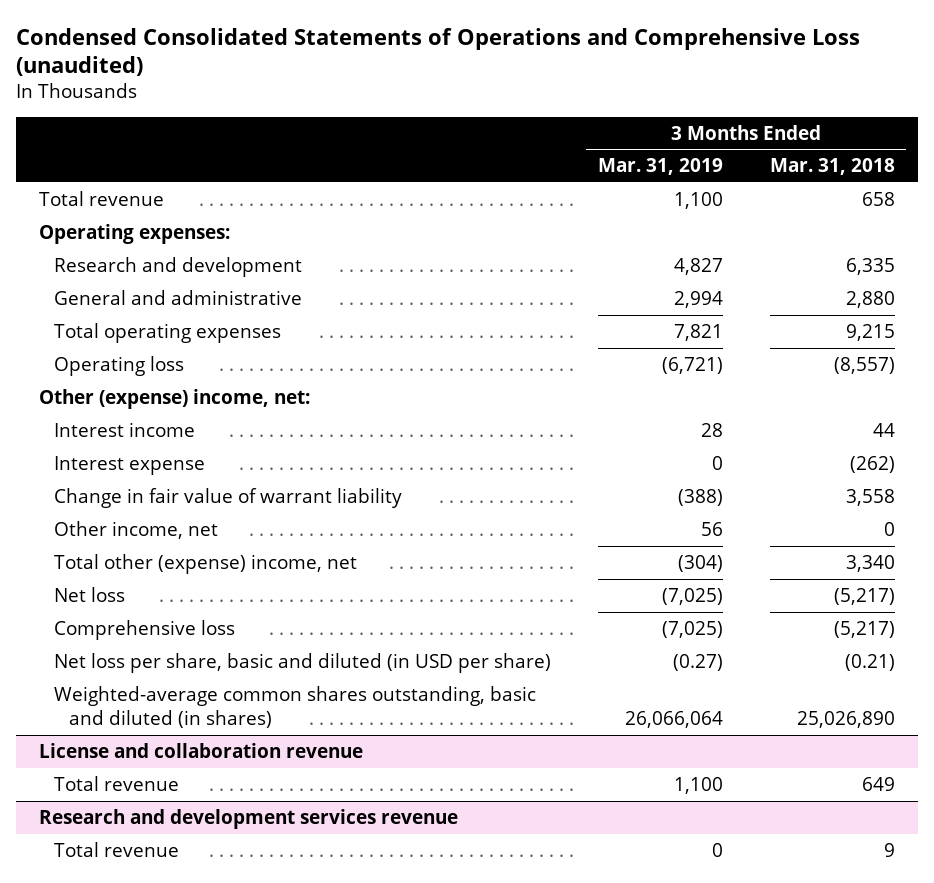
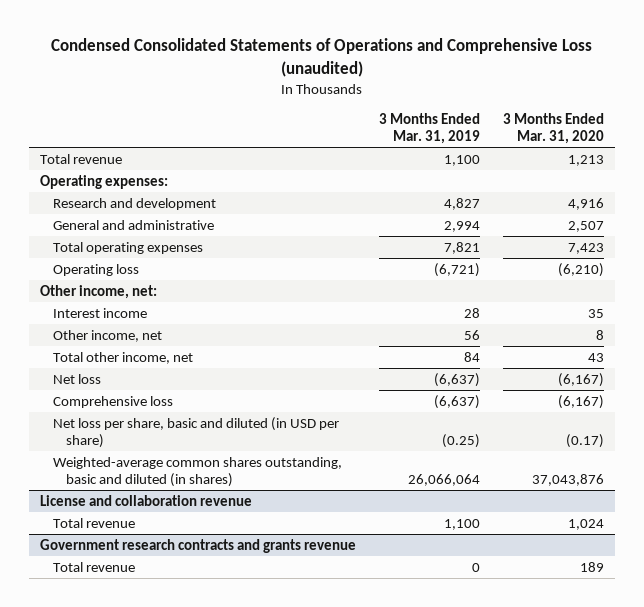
[769,158,895,176] Mar. 31, 2018 -> none
none -> [502,112,604,145] 3 Months Ended Mar. 31, 2020
[39,388,311,409] Other (expense) income, net: -> [40,284,158,299] Other income, net:
[53,455,205,475] Interest expense -> none
[53,487,402,508] Change in fair value of warrant liability -> none
[53,553,357,574] Total other (expense) income, net -> [53,351,194,364] Total other income, net
[677,554,723,572] (304) -> [464,351,481,362] 84
[661,587,723,605] (7,025) -> [434,372,481,387] (6,637)
[661,620,723,638] (7,025) -> [434,394,481,409] (6,637)
[672,653,723,671] (0.27) -> [442,433,481,448] (0.25)
[39,808,459,829] Research and development services revenue -> none
none -> [40,538,357,553] Government research contracts and grants revenue

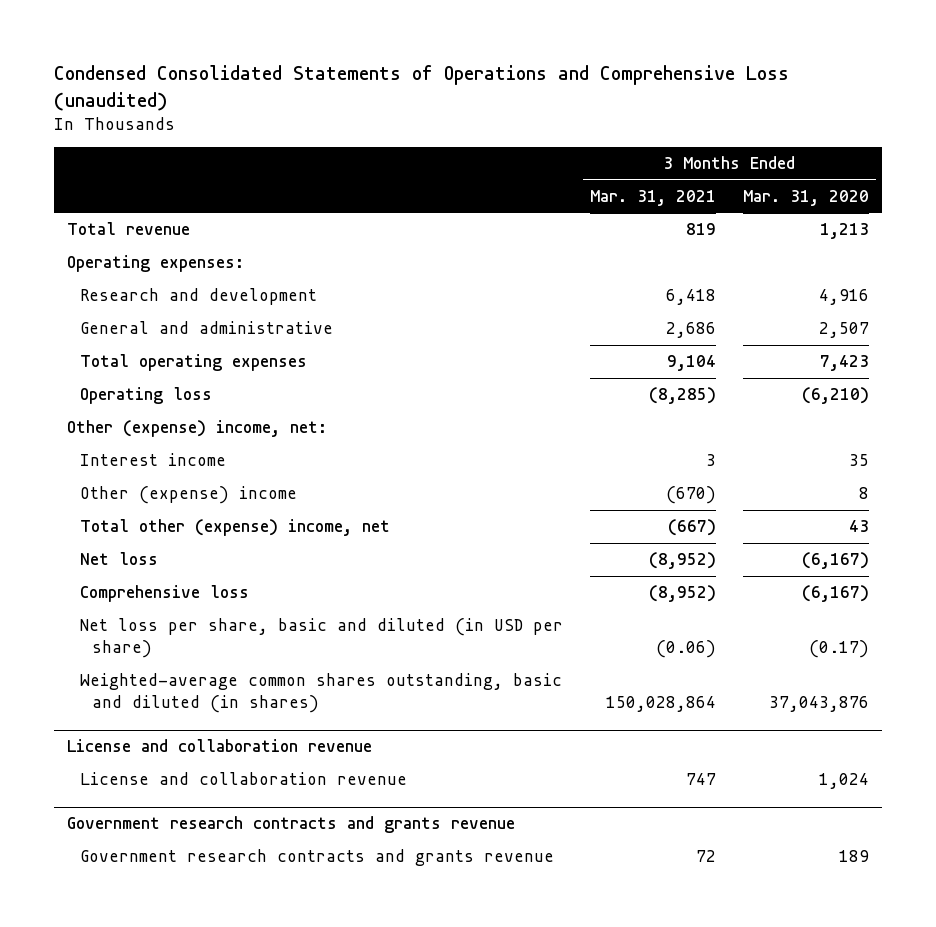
[379,112,481,145] 3 Months Ended Mar. 31, 2019 -> none
none -> [589,189,716,206] Mar. 31, 2021
[40,284,158,299] Other income, net: -> [67,420,328,438] Other (expense) income, net:
[53,329,163,342] Other income, net -> [79,486,297,505] Other (expense) income
[53,351,194,364] Total other income, net -> [79,519,390,537] Total other (expense) income, net
[53,517,136,528] Total revenue -> [79,772,407,786] License and collaboration revenue
[53,561,136,572] Total revenue -> [79,849,554,867] Government research contracts and grants revenue

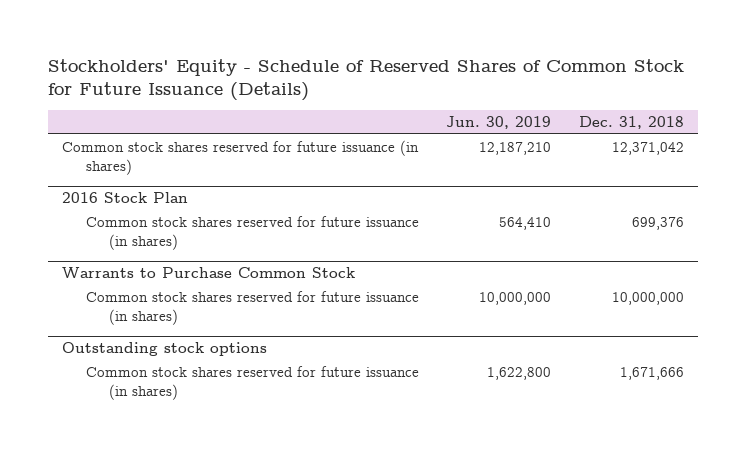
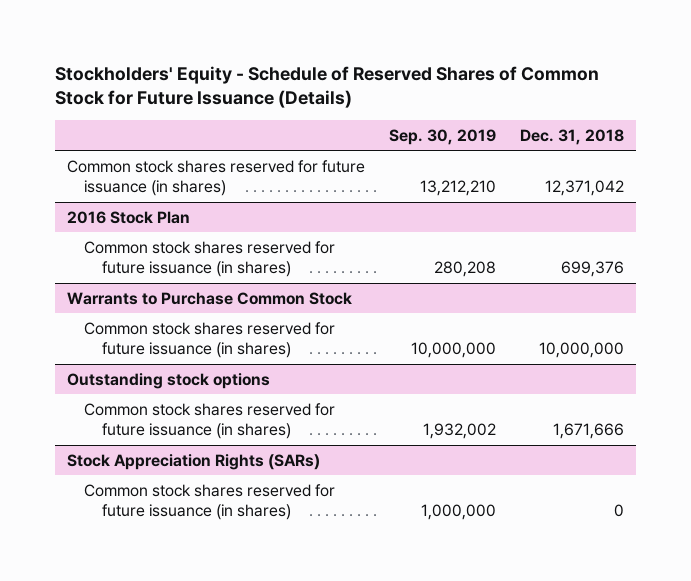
[446,116,552,130] Jun. 30, 2019 -> none
none -> [389,128,497,145] Sep. 30, 2019
none -> [67,453,321,470] Stock Appreciation Rights (SARs)
none -> [84,483,336,521] Common stock shares reserved for future issuance (in shares)

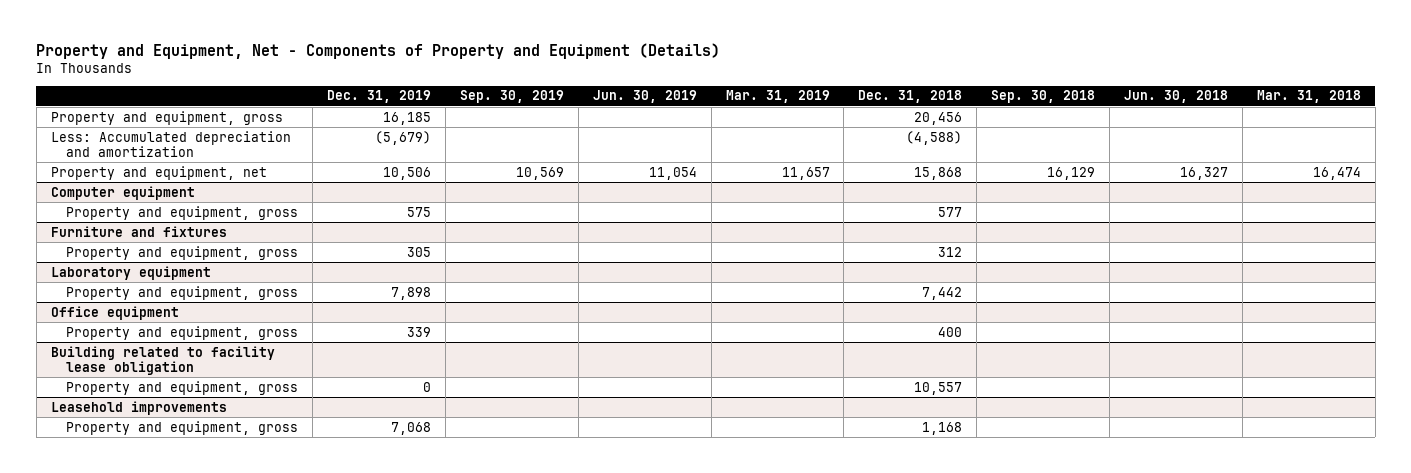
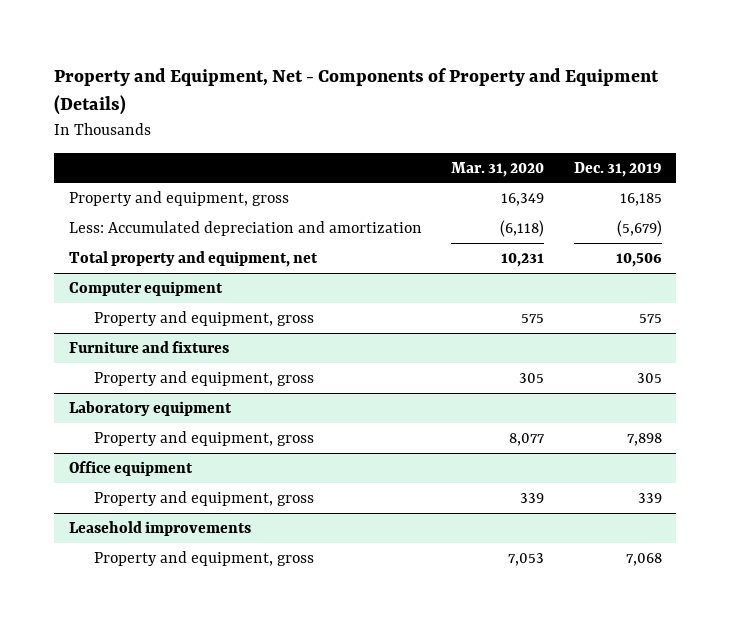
[459,90,564,104] Sep. 30, 2019 -> none
[592,90,697,104] Jun. 30, 2019 -> none
[725,90,830,104] Mar. 31, 2019 -> none
[858,90,963,104] Dec. 31, 2018 -> none
[991,90,1096,104] Sep. 30, 2018 -> none
[1124,90,1229,104] Jun. 30, 2018 -> none
[1256,90,1361,104] Mar. 31, 2018 -> none
none -> [451,161,545,177] Mar. 31, 2020
[50,165,267,180] Property and equipment, net -> [68,250,318,267] Total property and equipment, net
[50,345,275,375] Building related to facility lease obligation -> none
[66,380,299,395] Property and equipment, gross -> none

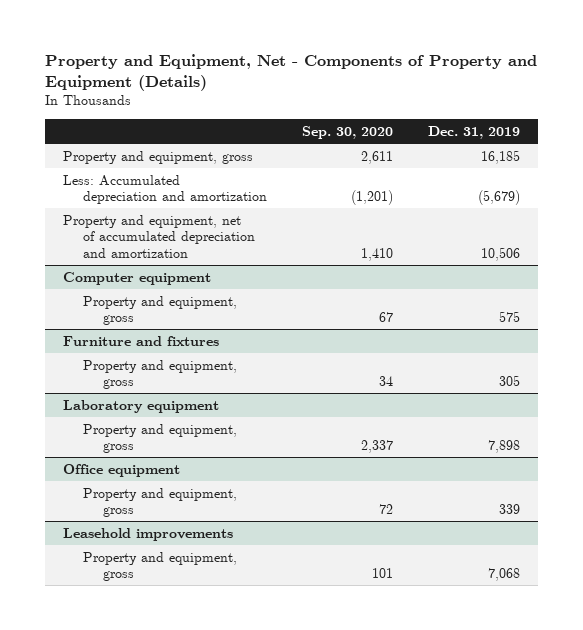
[451,161,545,177] Mar. 31, 2020 -> none
none -> [302,125,394,139] Sep. 30, 2020
[68,250,318,267] Total property and equipment, net -> [62,214,255,258] Property and equipment, net of accumulated depreciation and amortization

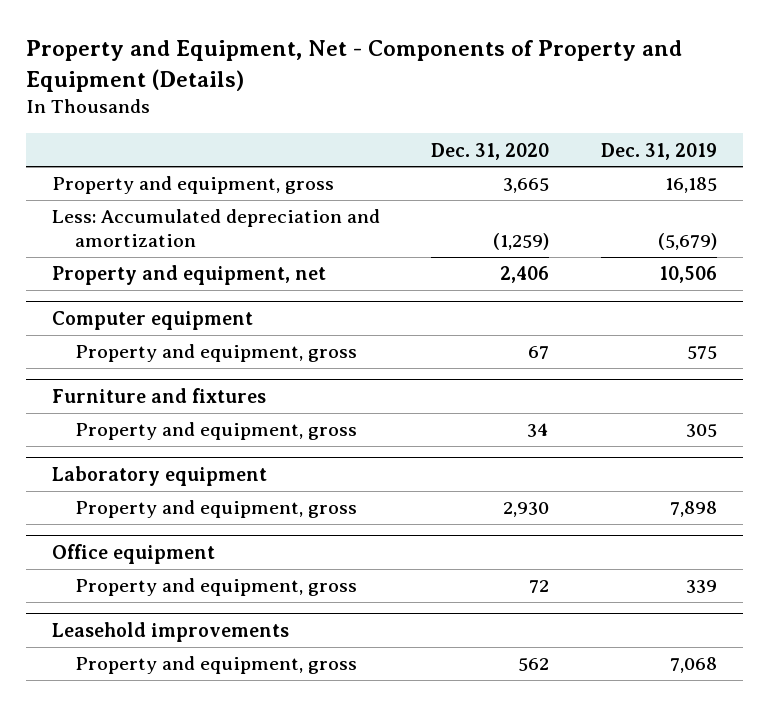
[302,125,394,139] Sep. 30, 2020 -> none
none -> [431,142,550,160] Dec. 31, 2020
[62,214,255,258] Property and equipment, net of accumulated depreciation and amortization -> [51,265,326,286] Property and equipment, net

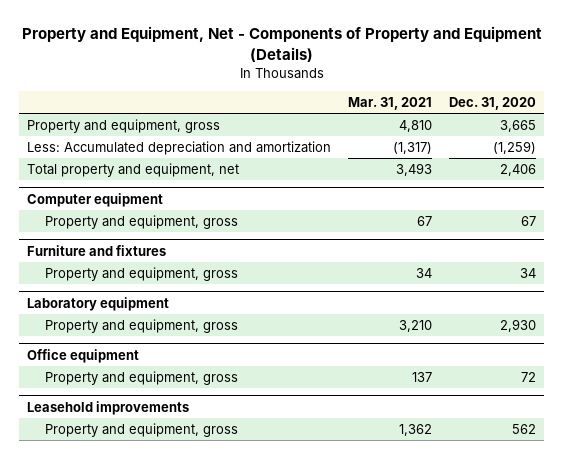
[601,142,718,160] Dec. 31, 2019 -> none
none -> [348,96,433,110] Mar. 31, 2021
[51,265,326,286] Property and equipment, net -> [27,163,240,178] Total property and equipment, net

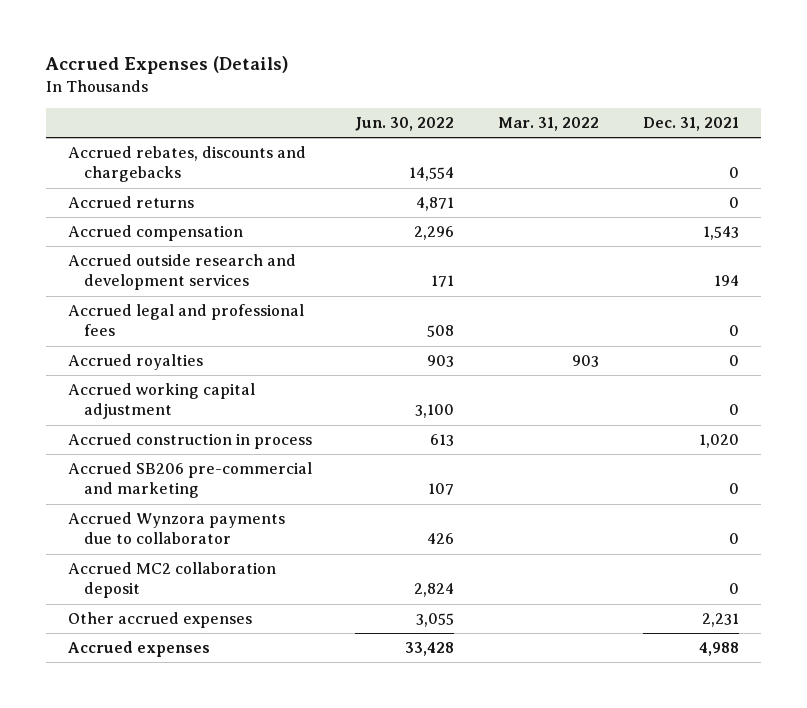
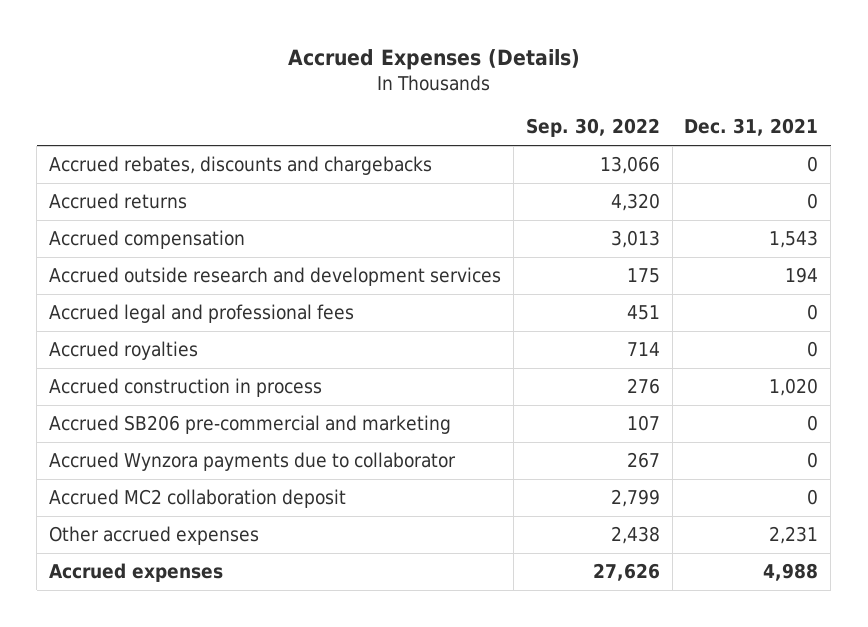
[355,116,455,131] Jun. 30, 2022 -> none
[498,116,600,131] Mar. 31, 2022 -> none
none -> [525,118,660,138] Sep. 30, 2022
[67,383,255,420] Accrued working capital adjustment -> none

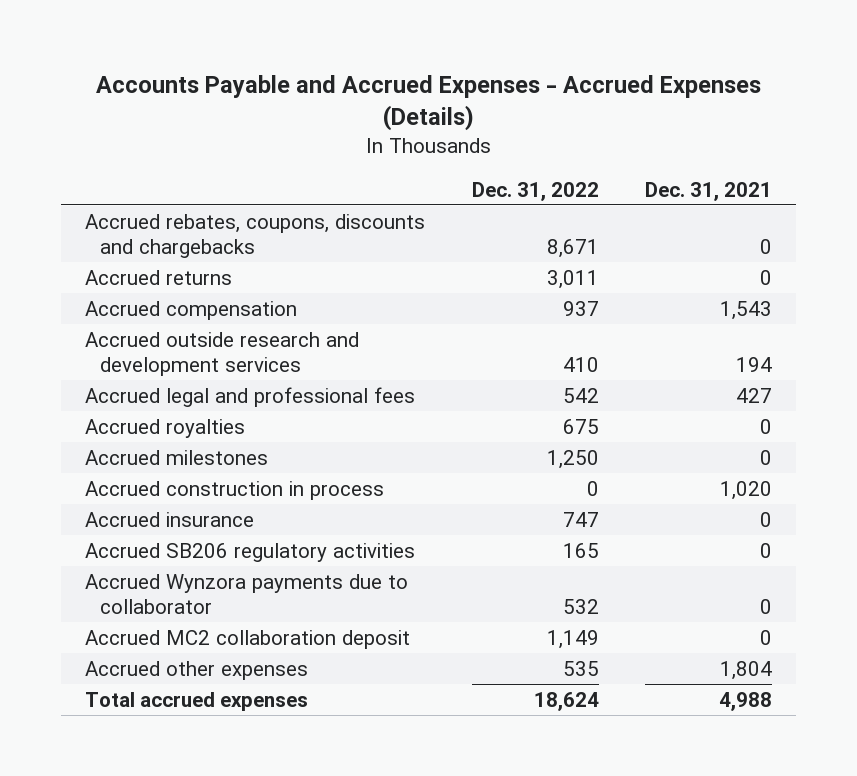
[287,49,580,71] Accrued Expenses (Details) -> [95,75,761,132] Accounts Payable and Accrued Expenses - Accrued Expenses (Details)
[525,118,660,138] Sep. 30, 2022 -> none
none -> [471,181,599,201] Dec. 31, 2022
[49,156,433,176] Accrued rebates, discounts and chargebacks -> [84,213,425,258] Accrued rebates, coupons, discounts and chargebacks
[807,304,819,321] 0 -> [736,387,773,403] 427
none -> [84,449,268,465] Accrued milestones
[49,415,452,435] Accrued SB206 pre-commercial and marketing -> none
none -> [84,511,254,527] Accrued insurance
none -> [84,542,415,562] Accrued SB206 regulatory activities
[49,526,260,546] Other accrued expenses -> [84,660,308,680] Accrued other expenses
[769,526,819,545] 2,231 -> [720,660,773,680] 1,804
[49,563,224,583] Accrued expenses -> [84,691,308,711] Total accrued expenses

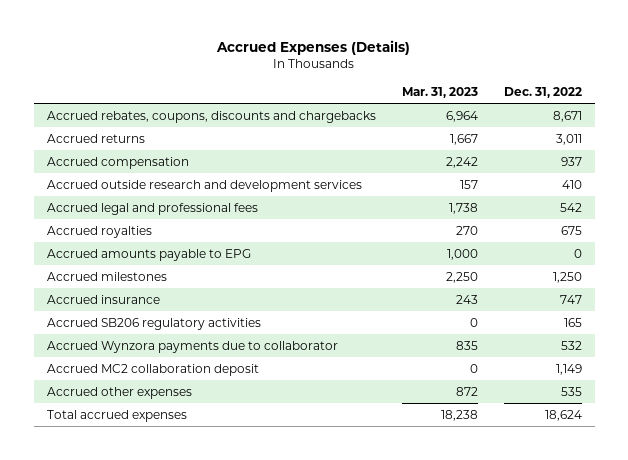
[95,75,761,132] Accounts Payable and Accrued Expenses - Accrued Expenses (Details) -> [216,40,411,56] Accrued Expenses (Details)
[645,181,773,201] Dec. 31, 2021 -> none
none -> [401,86,478,98] Mar. 31, 2023
none -> [46,248,251,261] Accrued amounts payable to EPG
[84,480,384,500] Accrued construction in process -> none

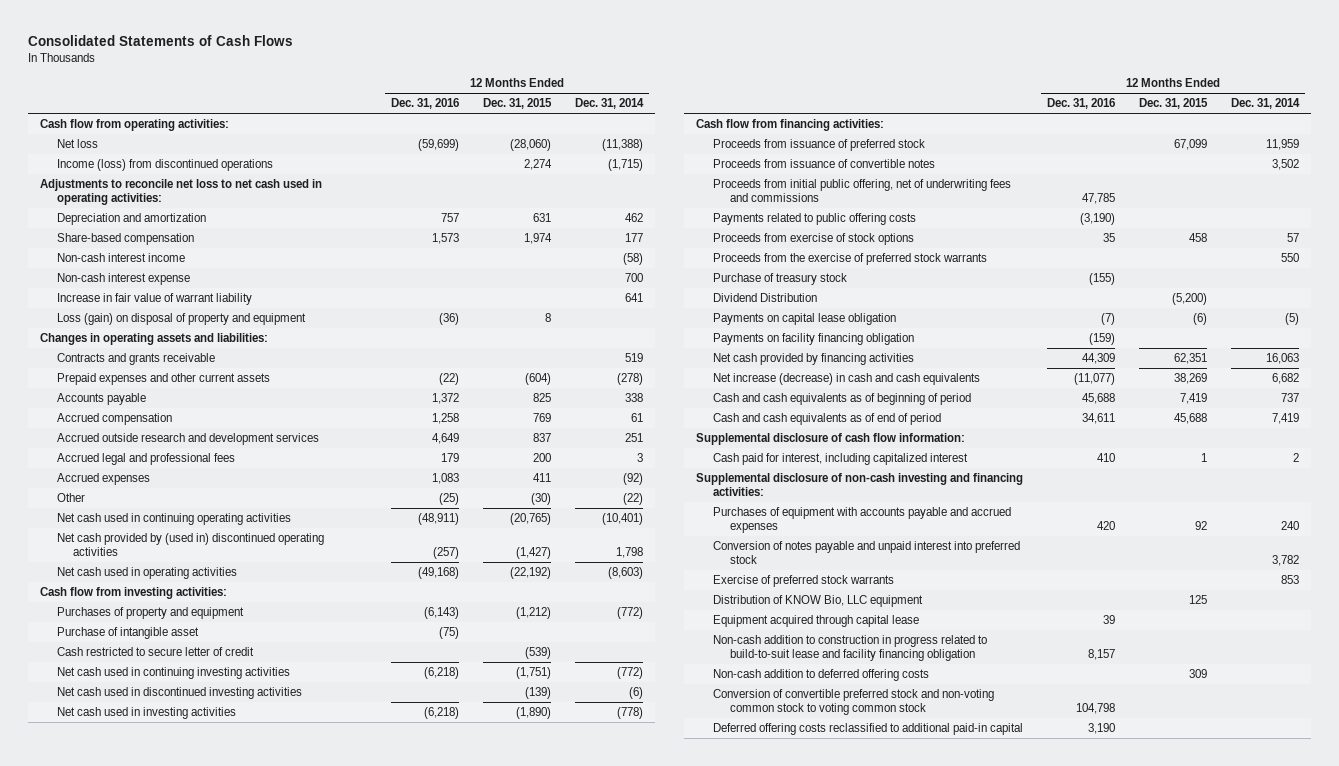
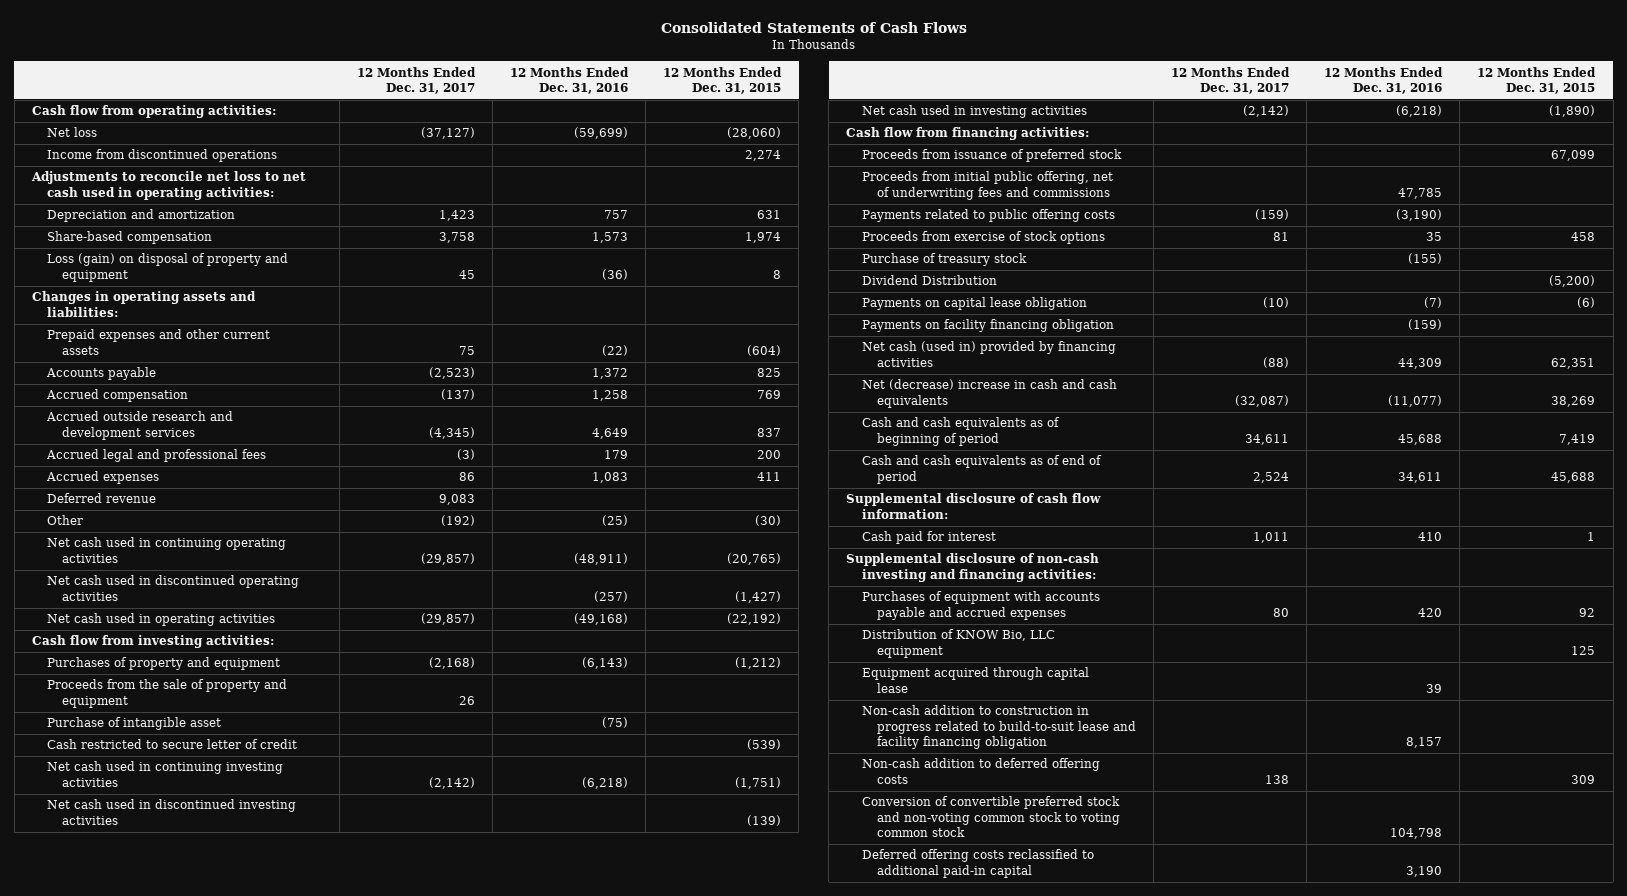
[575,98,645,110] Dec. 31, 2014 -> none
none -> [356,66,476,95] 12 Months Ended Dec. 31, 2017
[56,158,273,171] Income (loss) from discontinued operations -> [47,149,278,163] Income from discontinued operations
[56,252,185,262] Non-cash interest income -> none
[56,272,190,285] Non-cash interest expense -> none
[56,292,252,305] Increase in fair value of warrant liability -> none
[56,352,215,365] Contracts and grants receivable -> none
none -> [47,493,157,504] Deferred revenue
[56,532,324,557] Net cash provided by (used in) discontinued operating activities -> [47,575,300,601] Net cash used in discontinued operating activities
none -> [47,679,288,708] Proceeds from the sale of property and equipment
[712,158,935,168] Proceeds from issuance of convertible notes -> none
[712,252,987,265] Proceeds from the exercise of preferred stock warrants -> none
[712,352,914,365] Net cash provided by financing activities -> [861,341,1116,367] Net cash (used in) provided by financing activities
[712,372,980,385] Net increase (decrease) in cash and cash equivalents -> [861,379,1117,408] Net (decrease) increase in cash and cash equivalents
[712,452,968,465] Cash paid for interest, including capitalized interest -> [861,531,996,545] Cash paid for interest
[712,540,1020,565] Conversion of notes payable and unpaid interest into preferred stock -> none
[712,574,894,587] Exercise of preferred stock warrants -> none

